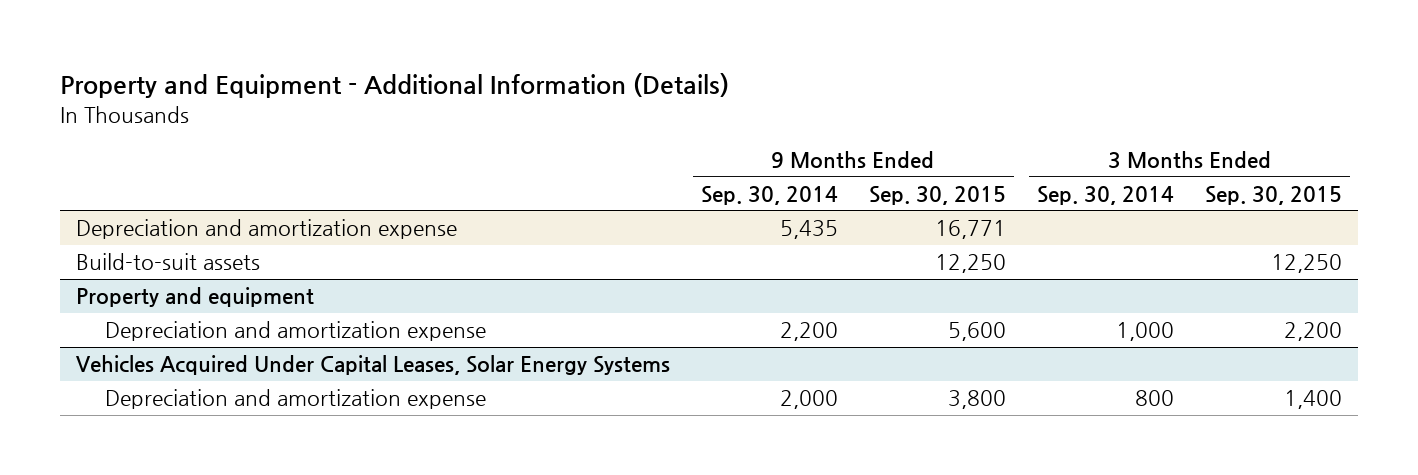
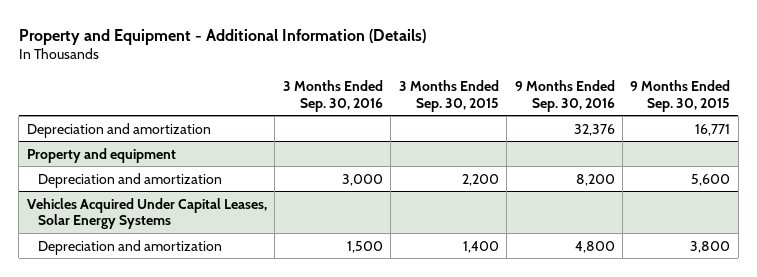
[700,185,838,205] Sep. 30, 2014 -> none
[1036,185,1174,205] Sep. 30, 2014 -> none
none -> [282,79,383,112] 3 Months Ended Sep. 30, 2016
none -> [514,79,615,112] 9 Months Ended Sep. 30, 2016
[75,253,260,271] Build-to-suit assets -> none
[75,219,457,240] Depreciation and amortization expense -> [26,122,211,138] Depreciation and amortization
[104,321,486,342] Depreciation and amortization expense -> [37,172,222,188] Depreciation and amortization
[104,389,486,410] Depreciation and amortization expense -> [37,239,222,255] Depreciation and amortization

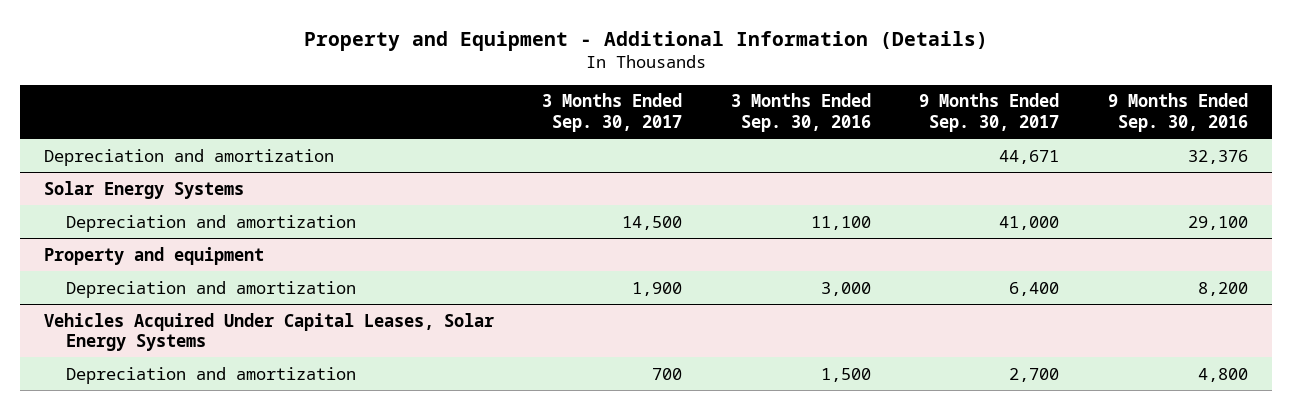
[398,79,499,112] 3 Months Ended Sep. 30, 2015 -> none
[630,79,731,112] 9 Months Ended Sep. 30, 2015 -> none
none -> [542,93,683,132] 3 Months Ended Sep. 30, 2017
none -> [919,93,1060,132] 9 Months Ended Sep. 30, 2017
none -> [43,180,244,199] Solar Energy Systems
none -> [65,214,356,232] Depreciation and amortization

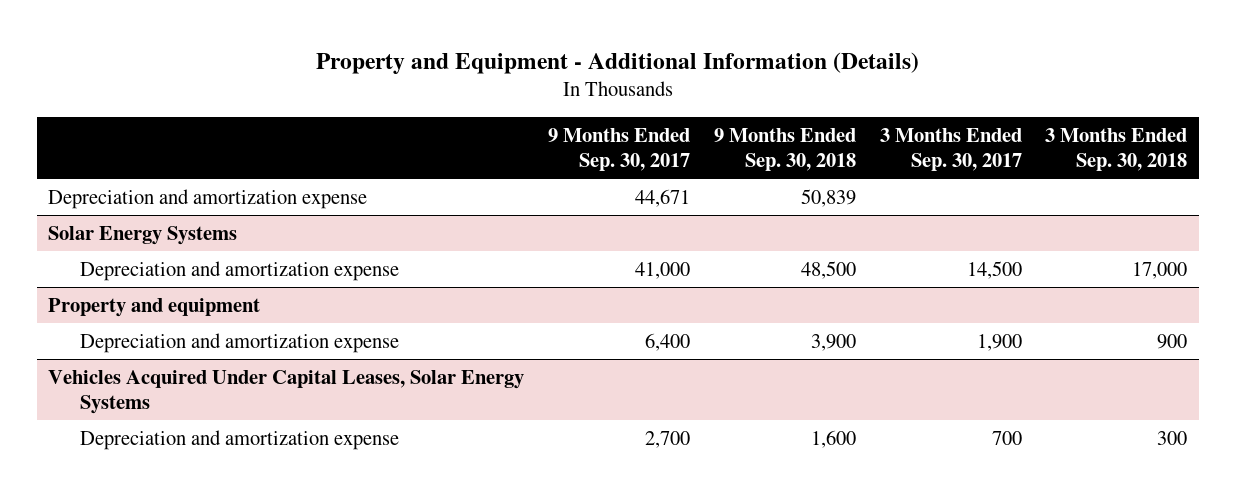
[730,93,871,132] 3 Months Ended Sep. 30, 2016 -> none
[1107,93,1248,132] 9 Months Ended Sep. 30, 2016 -> none
none -> [713,127,856,172] 9 Months Ended Sep. 30, 2018
none -> [1045,127,1188,172] 3 Months Ended Sep. 30, 2018
[43,148,334,166] Depreciation and amortization -> [48,188,368,209] Depreciation and amortization expense
[65,214,356,232] Depreciation and amortization -> [79,260,399,281] Depreciation and amortization expense
[65,280,356,298] Depreciation and amortization -> [79,332,399,353] Depreciation and amortization expense
[65,366,356,384] Depreciation and amortization -> [79,429,399,450] Depreciation and amortization expense

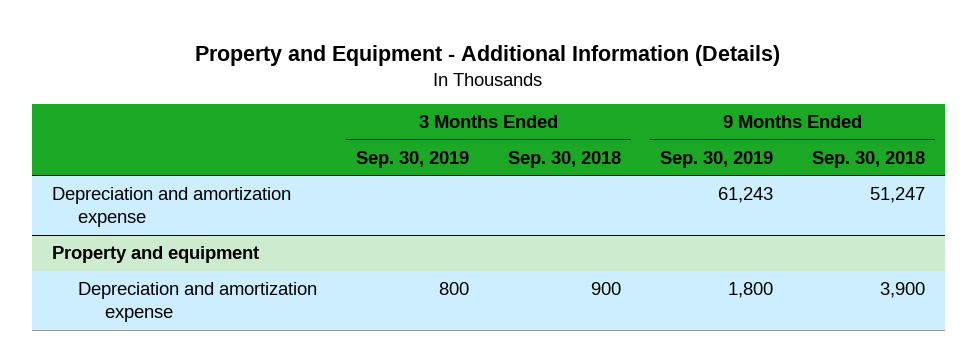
[548,127,691,172] 9 Months Ended Sep. 30, 2017 -> none
[879,127,1022,172] 3 Months Ended Sep. 30, 2017 -> none
none -> [356,150,470,168] Sep. 30, 2019
none -> [660,150,774,168] Sep. 30, 2019
[48,225,238,245] Solar Energy Systems -> none
[79,260,399,281] Depreciation and amortization expense -> none
[800,188,856,207] 50,839 -> [870,187,926,204] 51,247
[48,369,525,415] Vehicles Acquired Under Capital Leases, Solar Energy Systems -> none
[79,429,399,450] Depreciation and amortization expense -> none

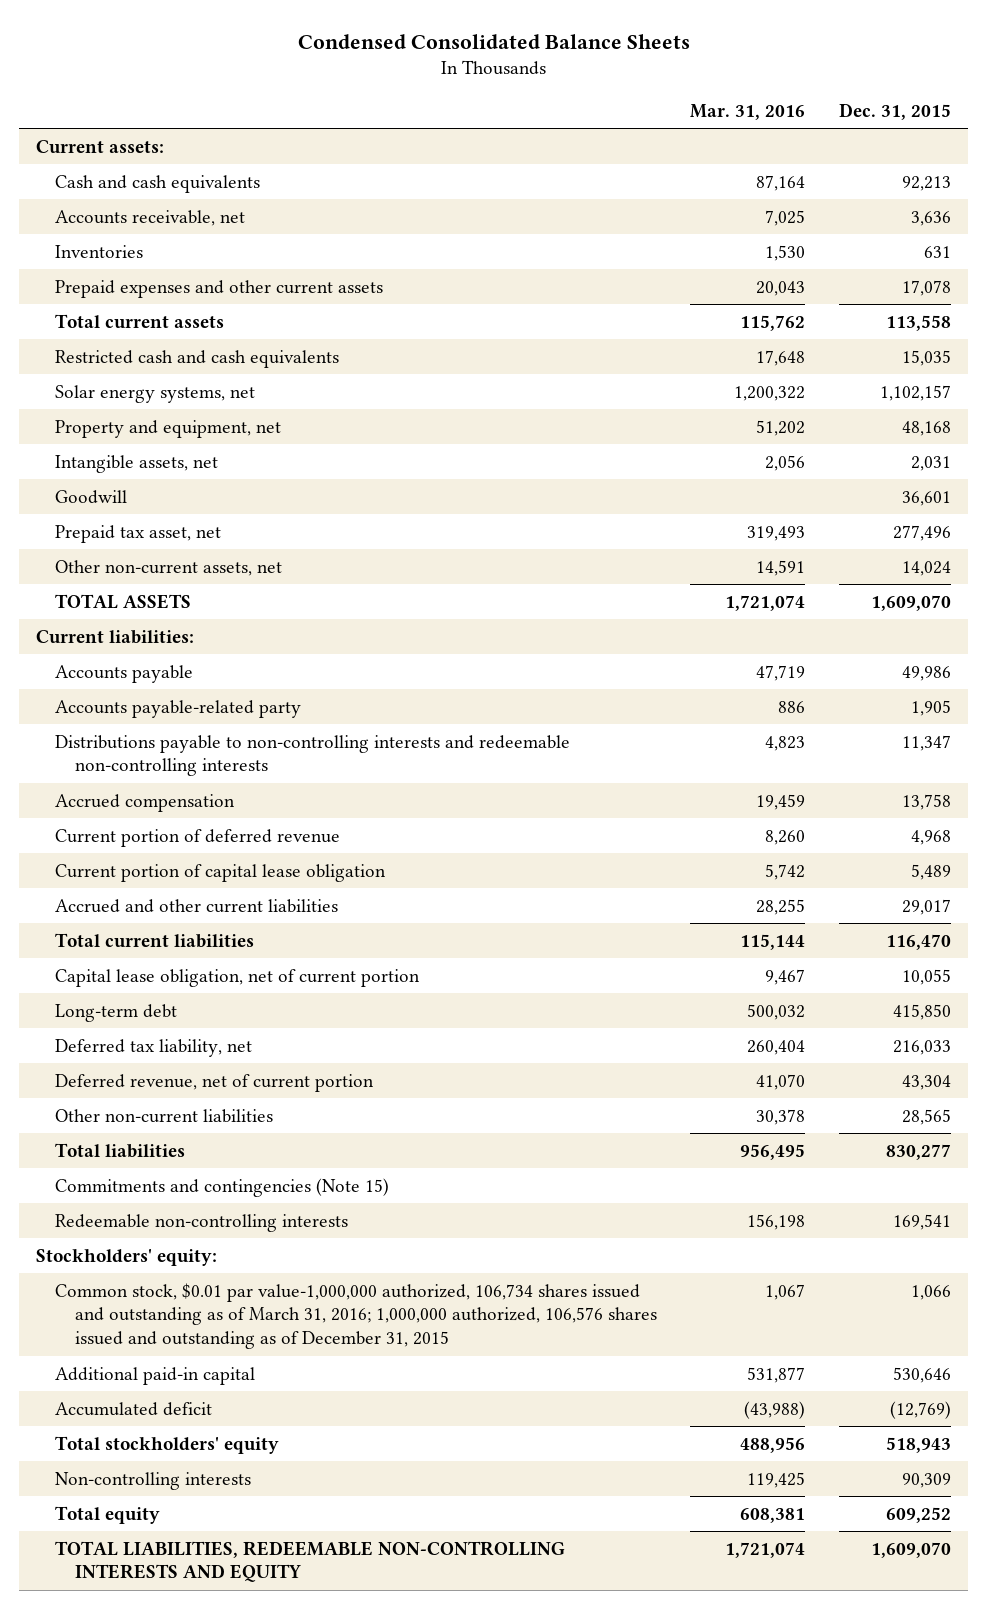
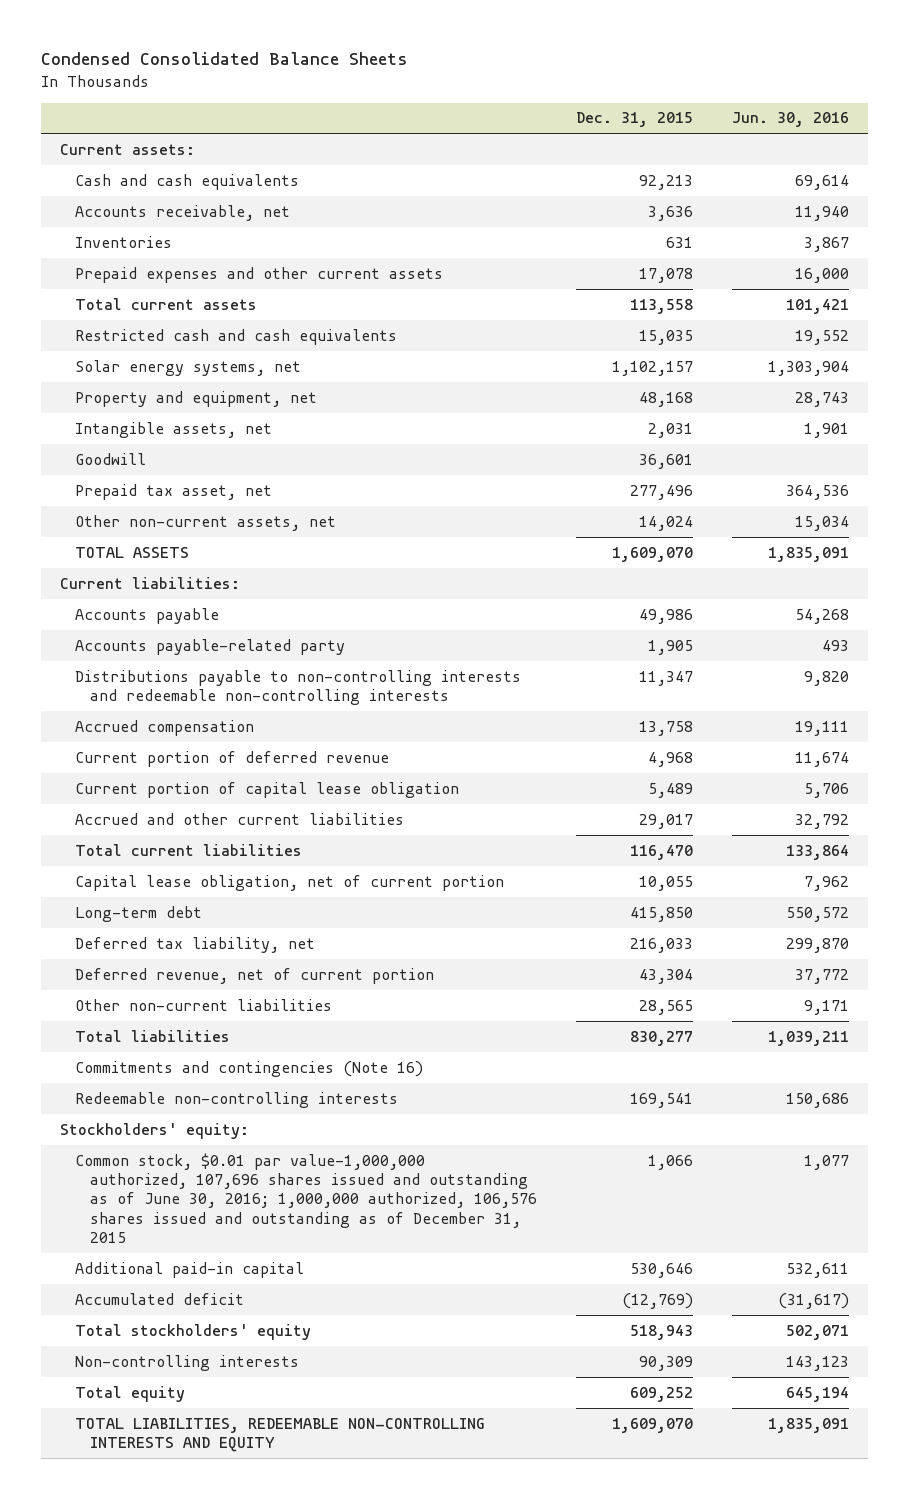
[690,103,806,120] Mar. 31, 2016 -> none
none -> [731,112,849,128] Jun. 30, 2016
[55,1177,390,1197] Commitments and contingencies (Note 15) -> [75,1060,424,1077] Commitments and contingencies (Note 16)
[55,1282,657,1350] Common stock, $0.01 par value-1,000,000 authorized, 106,734 shares issued and outstanding as of March 31, 2016; 1,000,000 authorized, 106,576 shares issued and outstanding as of December 31, 2015 -> [75,1152,538,1243] Common stock, $0.01 par value-1,000,000 authorized, 107,696 shares issued and outstanding as of June 30, 2016; 1,000,000 authorized, 106,576 shares issued and outstanding as of December 31, 2015

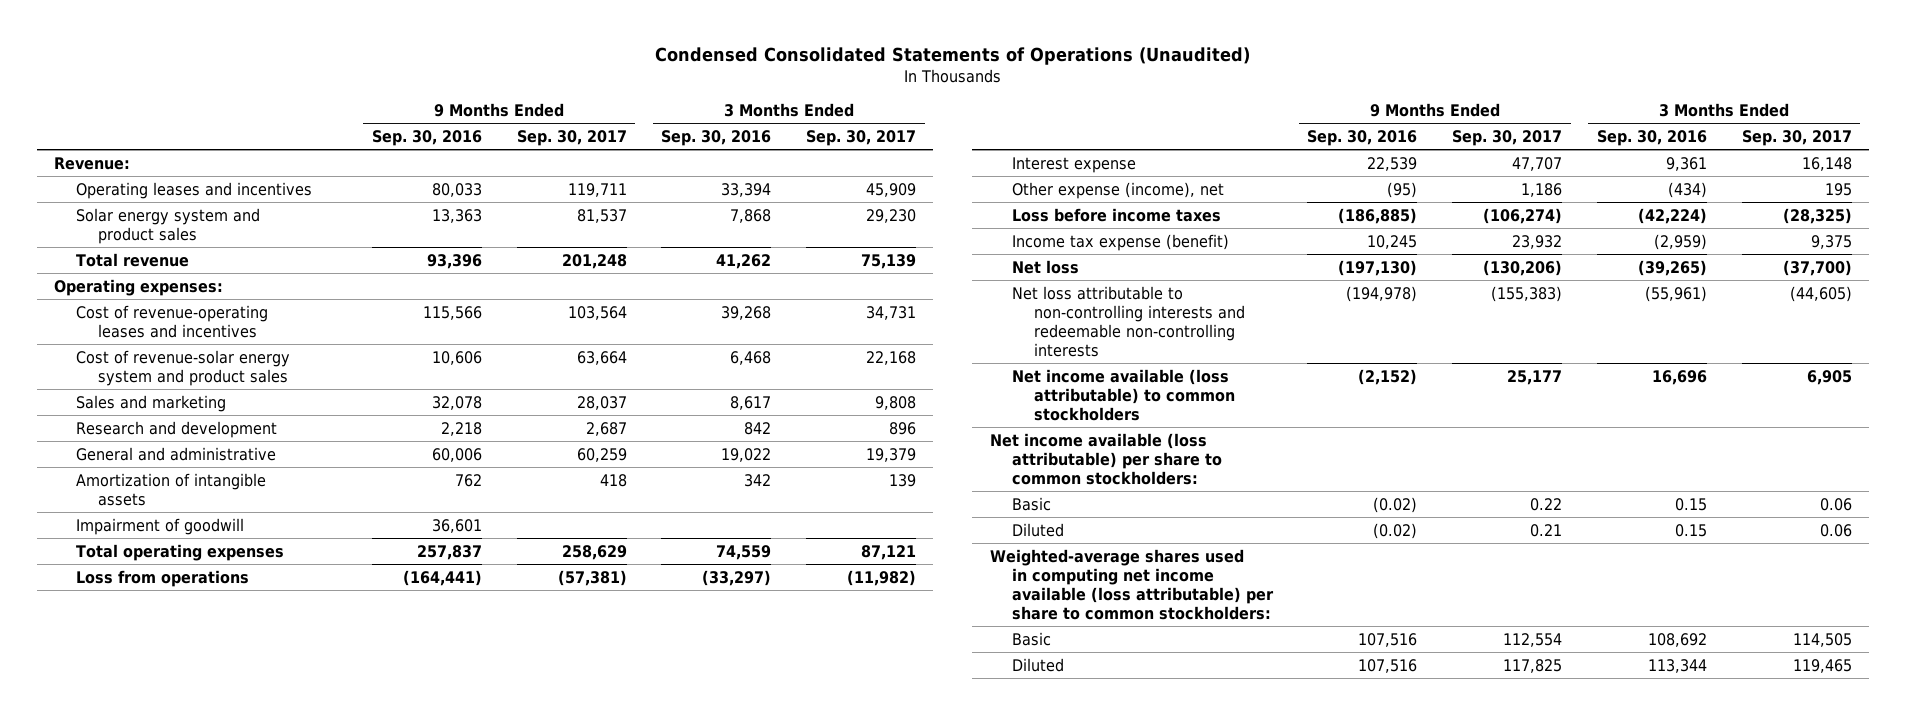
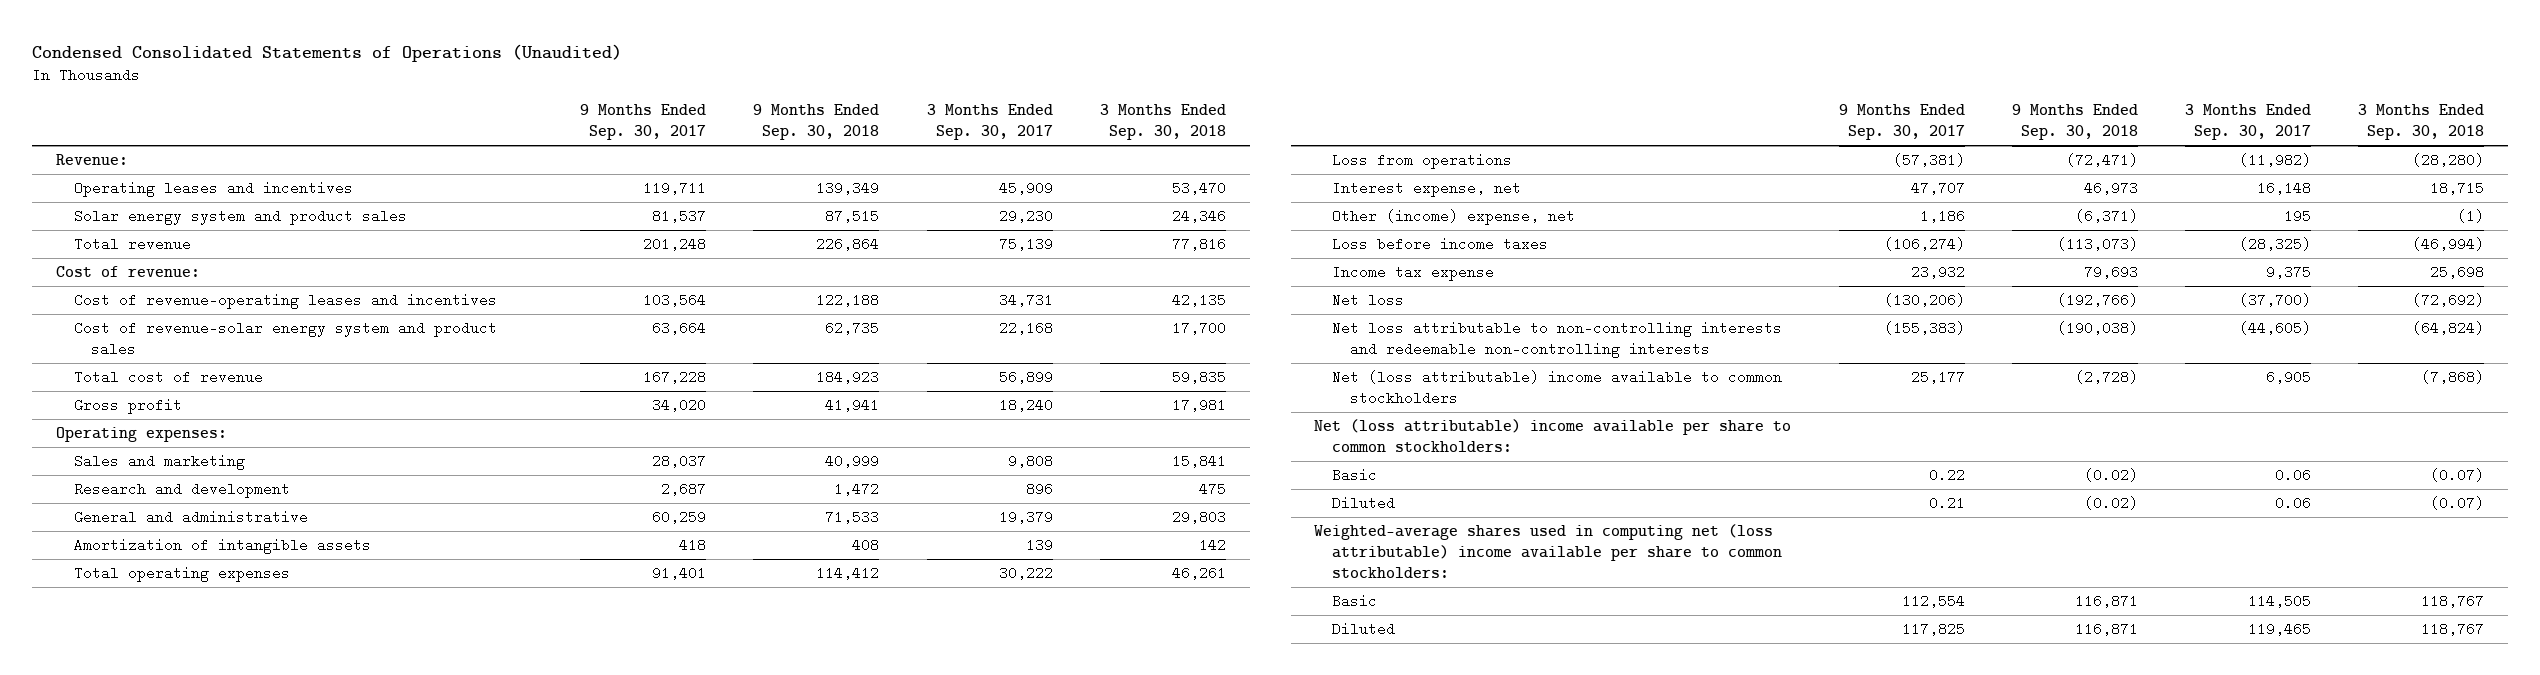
[371,130,482,147] Sep. 30, 2016 -> none
[661,130,772,147] Sep. 30, 2016 -> none
none -> [753,104,880,141] 9 Months Ended Sep. 30, 2018
none -> [1099,104,1226,141] 3 Months Ended Sep. 30, 2018
none -> [55,265,200,277] Cost of revenue:
none -> [73,369,263,384] Total cost of revenue
none -> [73,397,182,414] Gross profit
[54,278,224,296] Operating expenses: -> [55,426,227,442] Operating expenses:
[76,517,245,535] Impairment of goodwill -> none
[561,544,627,560] 258,629 -> [652,565,707,580] 91,401
[861,544,917,560] 87,121 -> [998,565,1053,580] 30,222
[1011,156,1136,173] Interest expense -> [1332,180,1522,197] Interest expense, net
[1011,181,1224,199] Other expense (income), net -> [1332,208,1576,225] Other (income) expense, net
[1011,233,1229,251] Income tax expense (benefit) -> [1332,264,1495,281] Income tax expense
[1011,368,1235,421] Net income available (loss attributable) to common stockholders -> [1332,369,1783,405] Net (loss attributable) income available to common stockholders
[989,432,1222,485] Net income available (loss attributable) per share to common stockholders: -> [1314,418,1792,452] Net (loss attributable) income available per share to common stockholders:
[989,548,1274,621] Weighted-average shares used in computing net income available (loss attributable) per share to common stockholders: -> [1314,523,1783,578] Weighted-average shares used in computing net (loss attributable) income available per share to common stockholders:

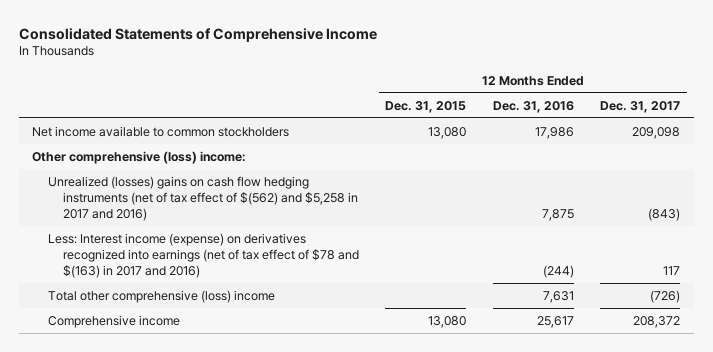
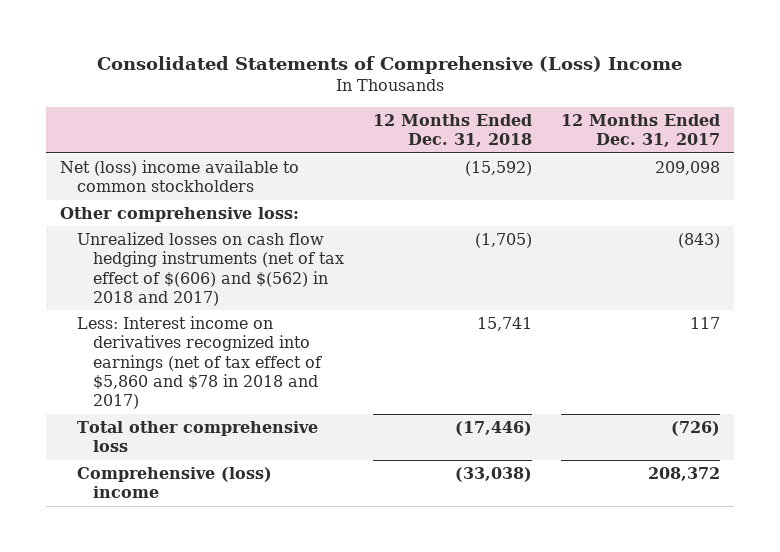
[19,27,378,42] Consolidated Statements of Comprehensive Income -> [96,56,682,75] Consolidated Statements of Comprehensive (Loss) Income
[385,100,467,113] Dec. 31, 2015 -> none
[492,100,574,113] Dec. 31, 2016 -> none
none -> [372,114,532,148] 12 Months Ended Dec. 31, 2018
[32,125,290,137] Net income available to common stockholders -> [59,159,299,193] Net (loss) income available to common stockholders
[32,150,247,164] Other comprehensive (loss) income: -> [59,206,299,222] Other comprehensive loss:
[47,175,358,221] Unrealized (losses) gains on cash flow hedging instruments (net of tax effect of $(562) and $5,258 in 2017 and 2016) -> [76,231,345,306] Unrealized losses on cash flow hedging instruments (net of tax effect of $(606) and $(562) in 2018 and 2017)
[47,232,359,278] Less: Interest income (expense) on derivatives recognized into earnings (net of tax effect of $78 and $(163) in 2017 and 2016) -> [76,315,323,410] Less: Interest income on derivatives recognized into earnings (net of tax effect of $5,860 and $78 in 2018 and 2017)
[47,289,275,303] Total other comprehensive (loss) income -> [76,420,318,453] Total other comprehensive loss
[47,314,180,328] Comprehensive income -> [76,466,272,499] Comprehensive (loss) income

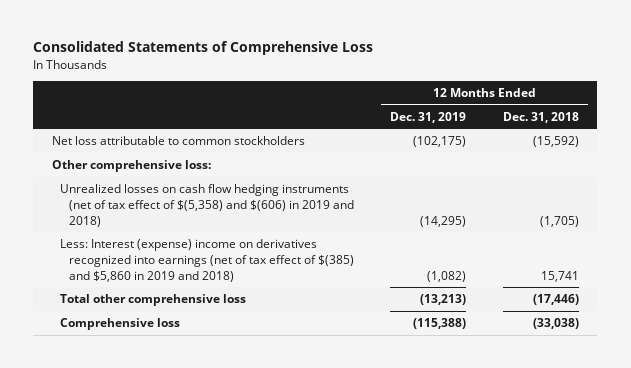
[96,56,682,75] Consolidated Statements of Comprehensive (Loss) Income -> [33,41,374,56] Consolidated Statements of Comprehensive Loss
[560,114,720,148] 12 Months Ended Dec. 31, 2017 -> none
none -> [390,111,467,123] Dec. 31, 2019
[59,159,299,193] Net (loss) income available to common stockholders -> [51,136,305,146] Net loss attributable to common stockholders
[76,231,345,306] Unrealized losses on cash flow hedging instruments (net of tax effect of $(606) and $(562) in 2018 and 2017) -> [60,184,355,227] Unrealized losses on cash flow hedging instruments (net of tax effect of $(5,358) and $(606) in 2019 and 2018)
[76,315,323,410] Less: Interest income on derivatives recognized into earnings (net of tax effect of $5,860 and $78 in 2018 and 2017) -> [60,239,355,282] Less: Interest (expense) income on derivatives recognized into earnings (net of tax effect of $(385) and $5,860 in 2019 and 2018)
[76,466,272,499] Comprehensive (loss) income -> [60,318,181,331] Comprehensive loss

